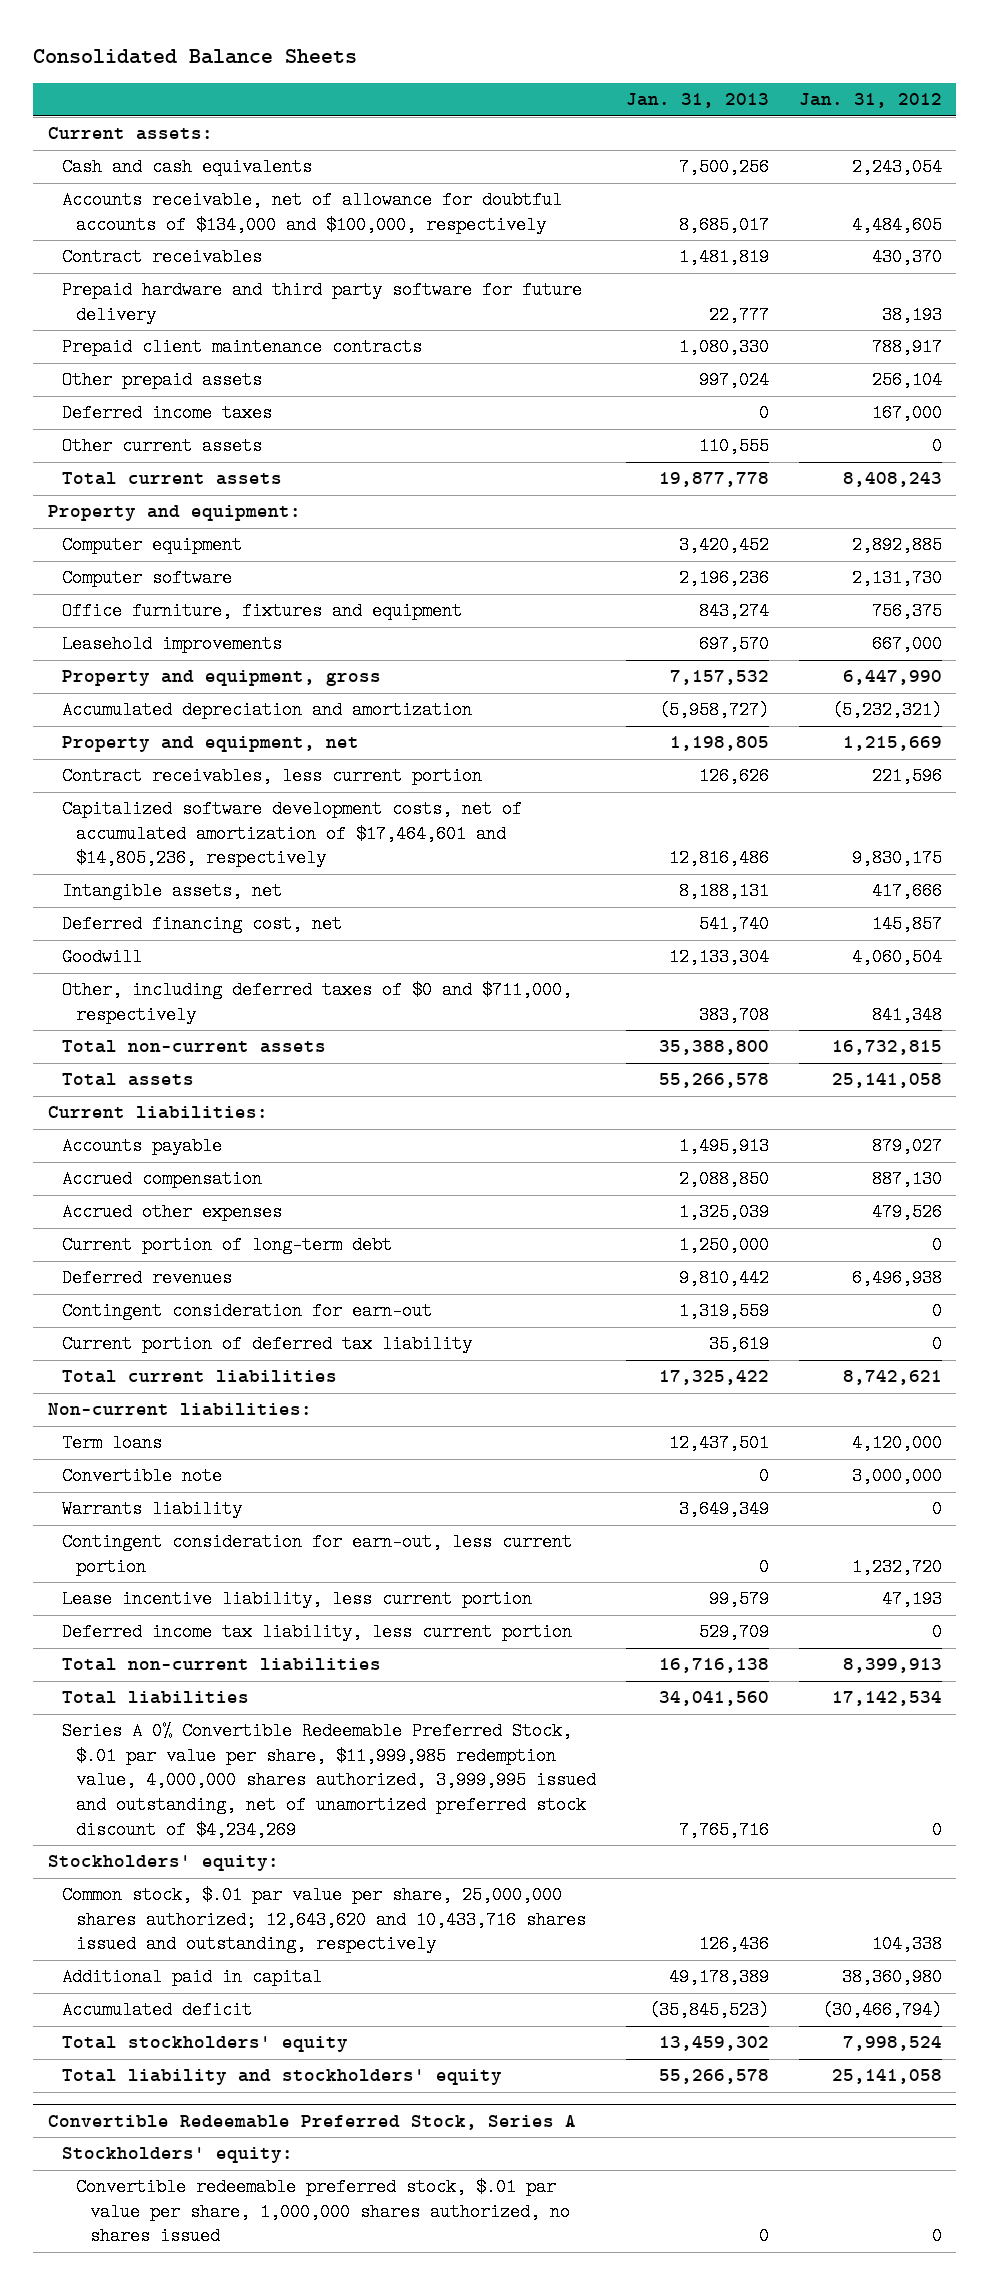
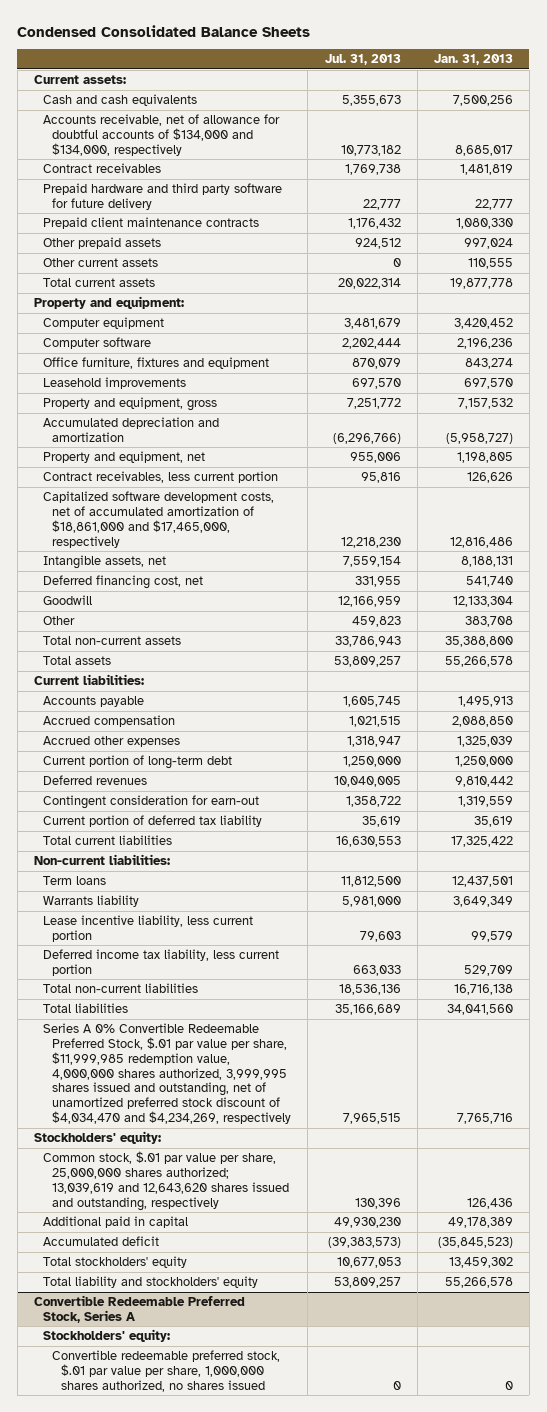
[33,49,358,65] Consolidated Balance Sheets -> [17,24,311,37] Condensed Consolidated Balance Sheets
[798,93,942,109] Jan. 31, 2012 -> none
none -> [324,54,401,66] Jul. 31, 2013
[62,191,563,234] Accounts receivable, net of allowance for doubtful accounts of $134,000 and $100,000, respectively -> [43,113,281,156] Accounts receivable, net of allowance for doubtful accounts of $134,000 and $134,000, respectively
[62,404,273,423] Deferred income taxes -> none
[62,800,523,868] Capitalized software development costs, net of accumulated amortization of $17,464,601 and $14,805,236, respectively -> [43,490,275,548] Capitalized software development costs, net of accumulated amortization of $18,861,000 and $17,465,000, respectively
[62,981,573,1024] Other, including deferred taxes of $0 and $711,000, respectively -> [43,615,76,625] Other
[62,1467,223,1486] Convertible note -> none
[62,1533,573,1576] Contingent consideration for earn-out, less current portion -> none
[62,1722,596,1839] Series A 0% Convertible Redeemable Preferred Stock, $.01 par value per share, $11,999,985 redemption value, 4,000,000 shares authorized, 3,999,995 issued and outstanding, net of unamortized preferred stock discount of $4,234,269 -> [43,1022,292,1125] Series A 0% Convertible Redeemable Preferred Stock, $.01 par value per share, $11,999,985 redemption value, 4,000,000 shares authorized, 3,999,995 shares issued and outstanding, net of unamortized preferred stock discount of $4,034,470 and $4,234,269, respectively
[62,1886,586,1954] Common stock, $.01 par value per share, 25,000,000 shares authorized; 12,643,620 and 10,433,716 shares issued and outstanding, respectively -> [43,1150,290,1211] Common stock, $.01 par value per share, 25,000,000 shares authorized; 13,039,619 and 12,643,620 shares issued and outstanding, respectively

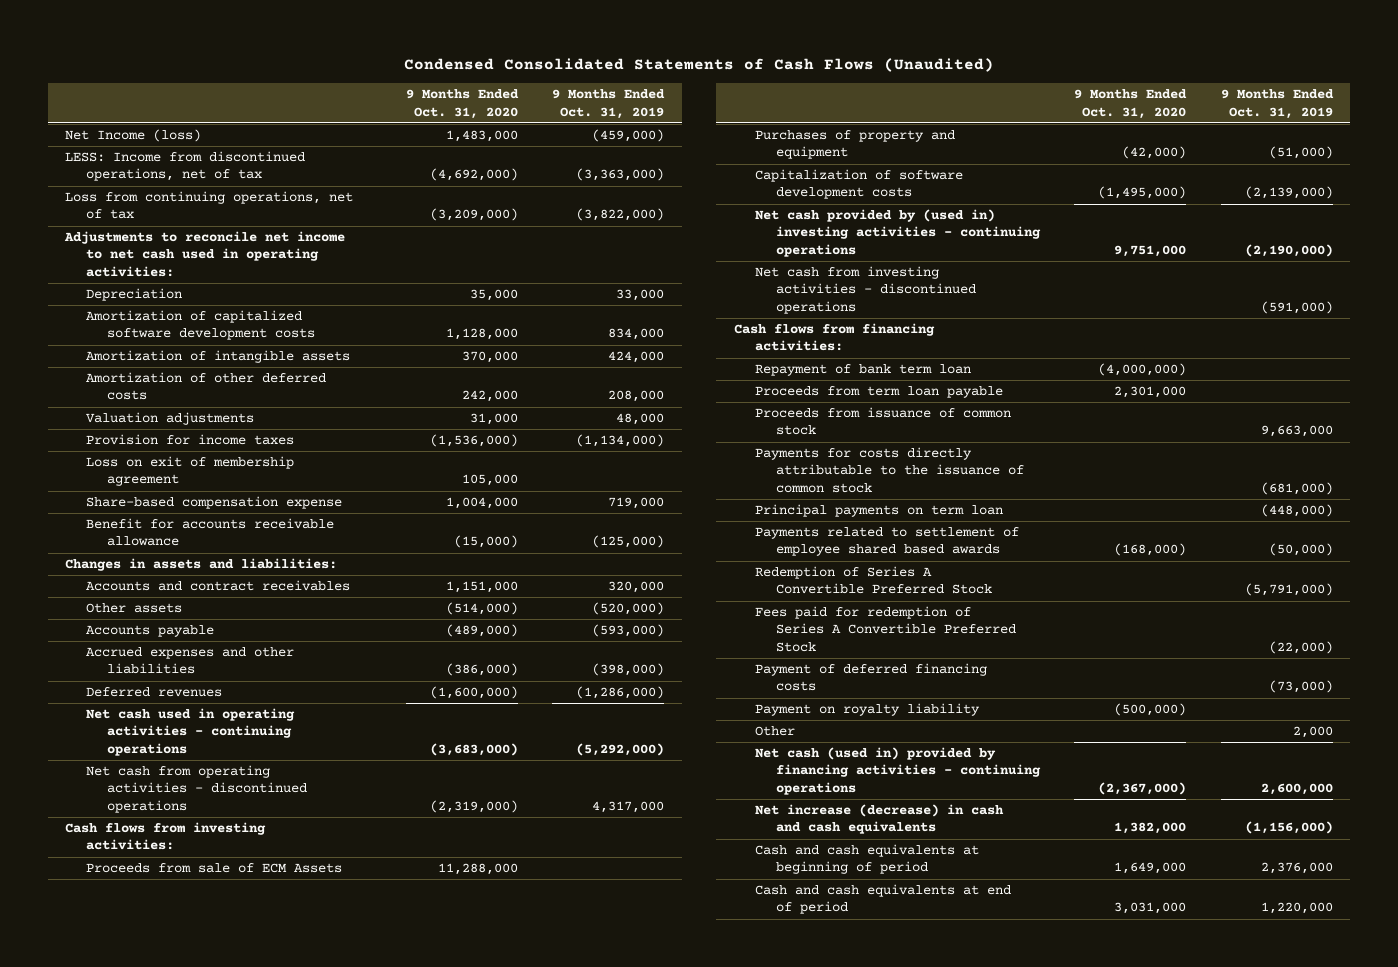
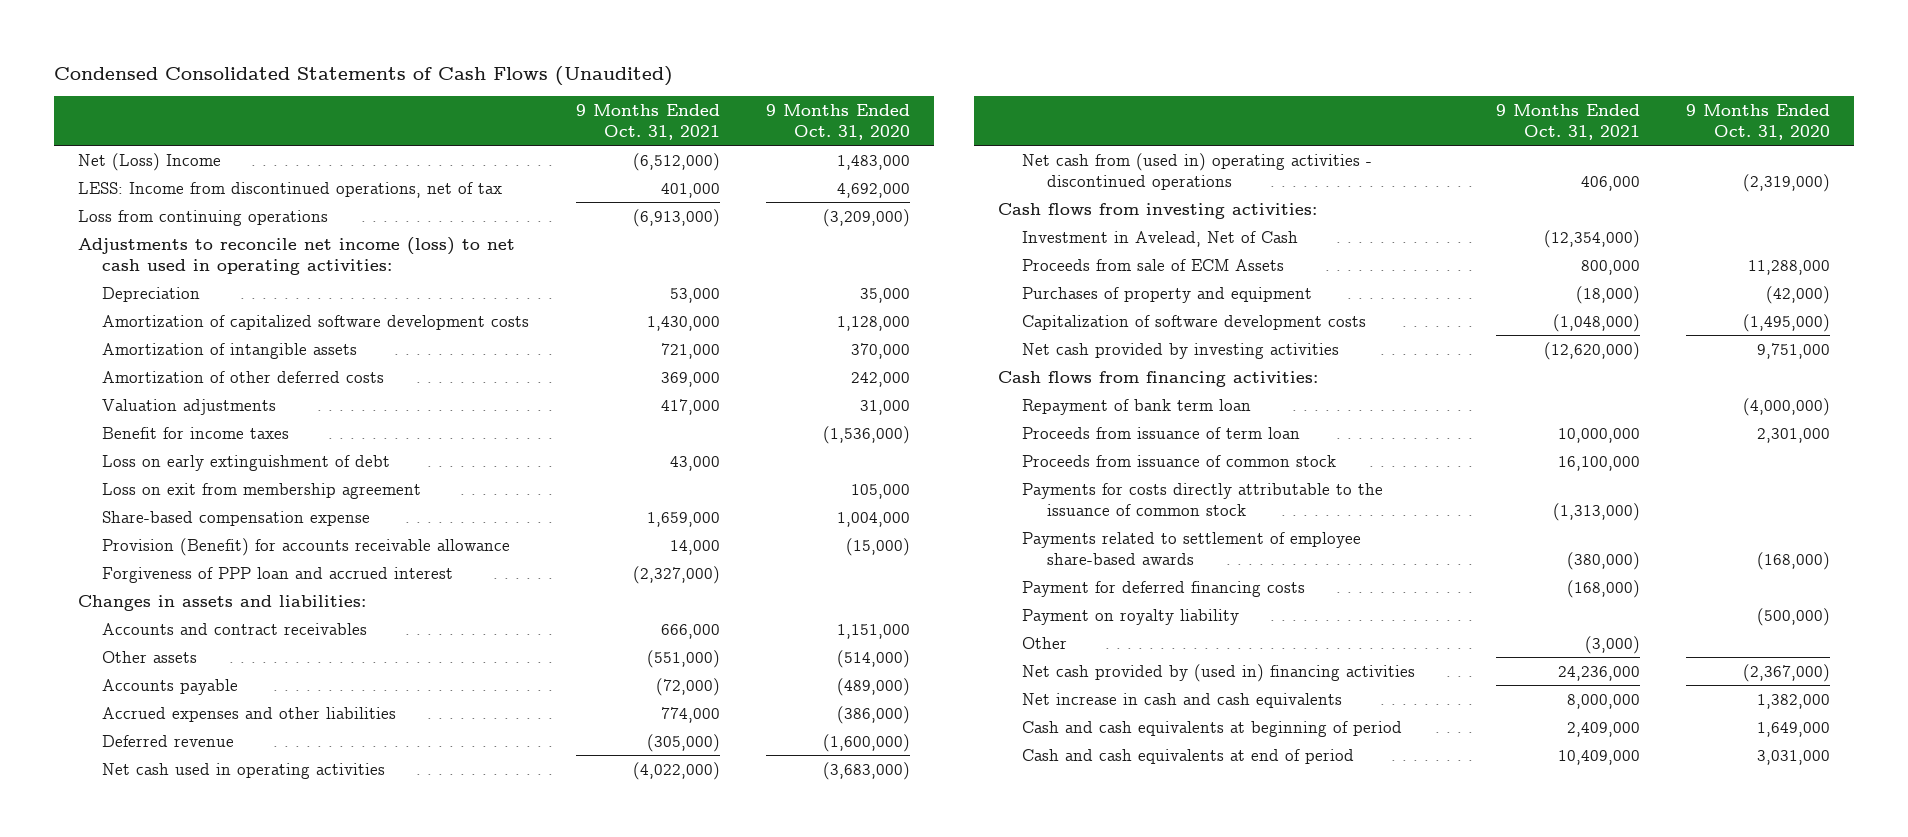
[552,89,666,119] 9 Months Ended Oct. 31, 2019 -> none
none -> [575,103,720,140] 9 Months Ended Oct. 31, 2021
[65,129,202,143] Net Income (loss) -> [77,152,221,171] Net (Loss) Income
[429,168,518,182] (4,692,000) -> [837,182,911,198] 4,692,000
[65,191,354,220] Loss from continuing operations, net of tax -> [77,209,328,226] Loss from continuing operations
[64,231,346,277] Adjustments to reconcile net income to net cash used in operating activities: -> [77,236,515,275] Adjustments to reconcile net income (loss) to net cash used in operating activities:
[86,434,295,446] Provision for income taxes -> [102,426,290,439] Benefit for income taxes
none -> [102,454,391,471] Loss on early extinguishment of debt
[86,456,295,487] Loss on exit of membership agreement -> [102,482,422,499] Loss on exit from membership agreement
[86,518,335,547] Benefit for accounts receivable allowance -> [102,537,511,556] Provision (Benefit) for accounts receivable allowance
none -> [102,566,454,583] Forgiveness of PPP loan and accrued interest
[86,687,223,698] Deferred revenues -> [102,734,235,747] Deferred revenue
[86,708,296,756] Net cash used in operating activities - continuing operations -> [102,762,386,779] Net cash used in operating activities
[86,765,308,813] Net cash from operating activities - discontinued operations -> [1022,152,1373,190] Net cash from (used in) operating activities - discontinued operations
none -> [1022,230,1299,247] Investment in Avelead, Net of Cash
[754,266,976,314] Net cash from investing activities - discontinued operations -> none
[754,209,1041,257] Net cash provided by (used in) investing activities - continuing operations -> [1022,342,1340,359] Net cash provided by investing activities
[754,386,1003,399] Proceeds from term loan payable -> [1022,426,1301,439] Proceeds from issuance of term loan
[754,504,1003,518] Principal payments on term loan -> none
[754,566,992,595] Redemption of Series A Convertible Preferred Stock -> none
[754,606,1016,652] Fees paid for redemption of Series A Convertible Preferred Stock -> none
[754,527,1019,557] Payments related to settlement of employee shared based awards -> [1022,531,1362,565] Payments related to settlement of employee share-based awards
[754,663,987,692] Payment of deferred financing costs -> [1022,580,1306,597] Payment for deferred financing costs
[754,747,1041,795] Net cash (used in) provided by financing activities - continuing operations -> [1022,663,1416,682] Net cash provided by (used in) financing activities
[754,804,1004,835] Net increase (decrease) in cash and cash equivalents -> [1022,692,1343,708] Net increase in cash and cash equivalents

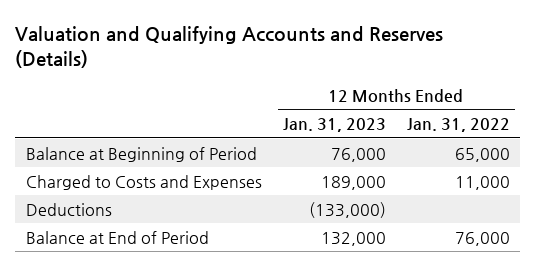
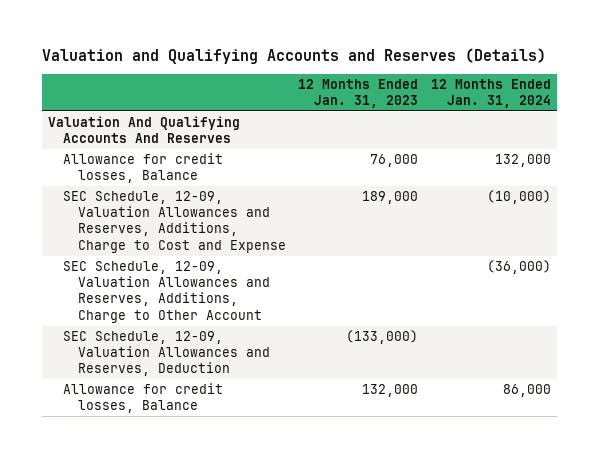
[406,118,510,133] Jan. 31, 2022 -> none
none -> [430,78,551,108] 12 Months Ended Jan. 31, 2024
none -> [47,116,240,144] Valuation And Qualifying Accounts And Reserves
[25,146,257,162] Balance at Beginning of Period -> [62,153,223,184] Allowance for credit losses, Balance
[25,174,262,190] Charged to Costs and Expenses -> [62,191,286,253] SEC Schedule, 12-09, Valuation Allowances and Reserves, Additions, Charge to Cost and Expense
none -> [62,261,270,323] SEC Schedule, 12-09, Valuation Allowances and Reserves, Additions, Charge to Other Account
[25,202,112,216] Deductions -> [62,331,270,377] SEC Schedule, 12-09, Valuation Allowances and Reserves, Deduction
[25,230,209,244] Balance at End of Period -> [62,383,223,414] Allowance for credit losses, Balance

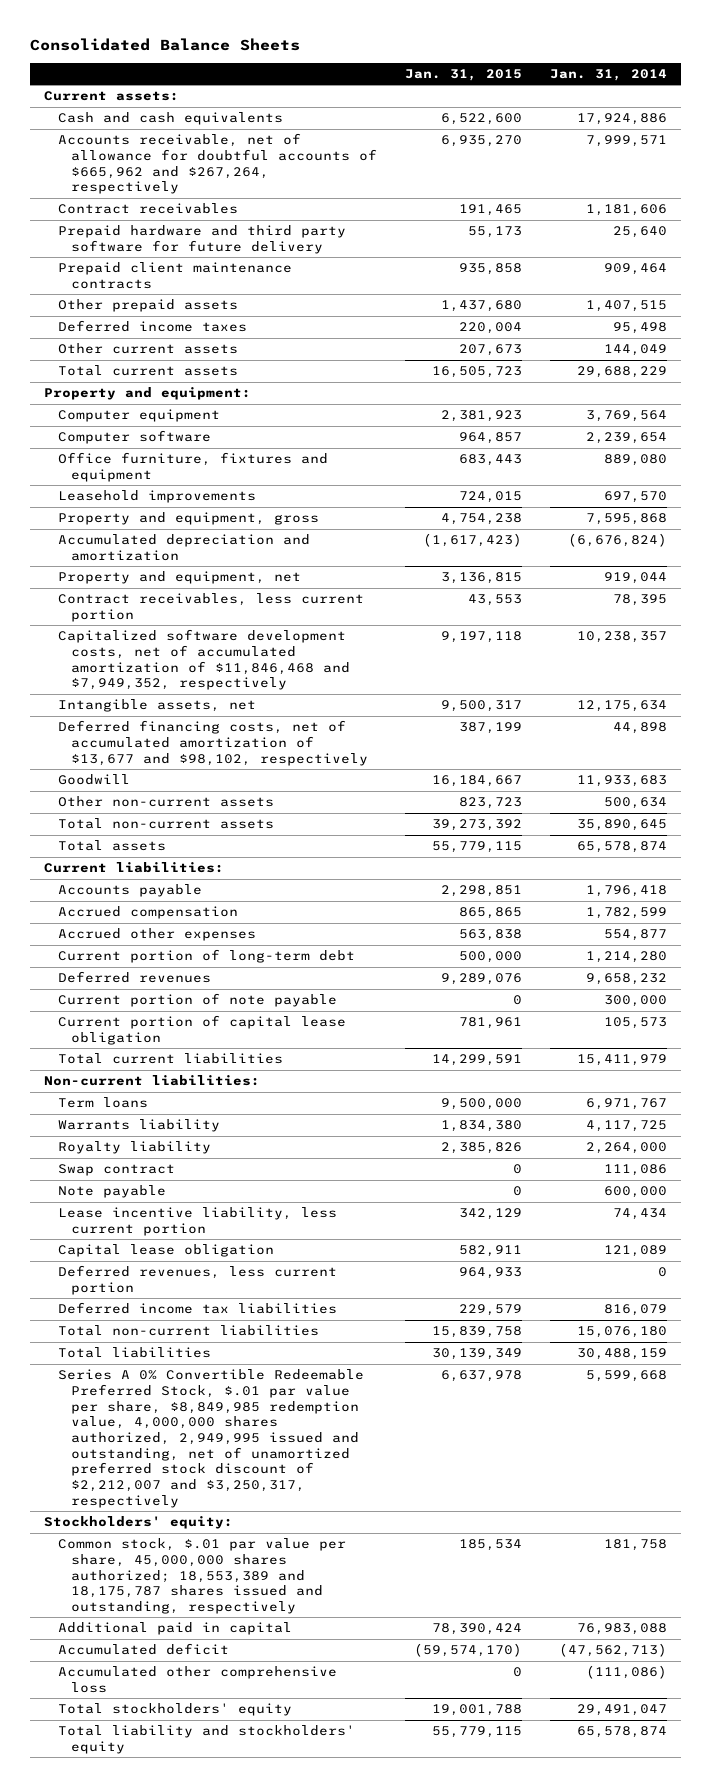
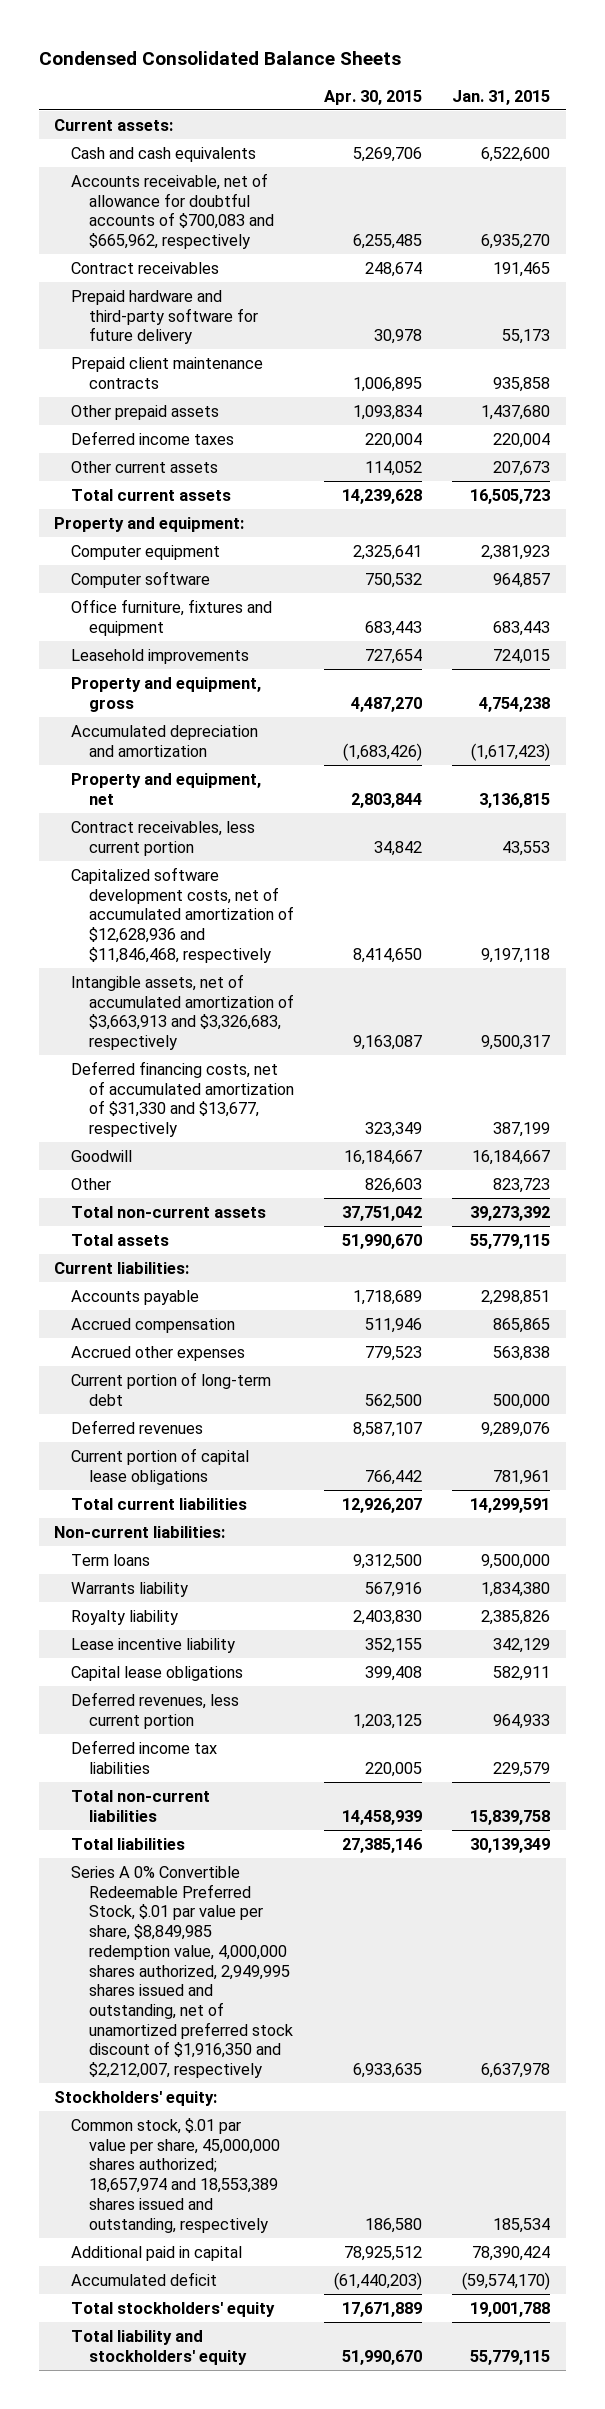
[30,37,301,51] Consolidated Balance Sheets -> [39,50,402,65] Condensed Consolidated Balance Sheets
[550,68,668,81] Jan. 31, 2014 -> none
none -> [324,89,423,105] Apr. 30, 2015
[57,133,378,195] Accounts receivable, net of allowance for doubtful accounts of $665,962 and $267,264, respectively -> [71,172,274,250] Accounts receivable, net of allowance for doubtful accounts of $700,083 and $665,962, respectively
[57,225,346,254] Prepaid hardware and third party software for future delivery -> [71,289,258,345] Prepaid hardware and third-party software for future delivery
[57,629,351,691] Capitalized software development costs, net of accumulated amortization of $11,846,468 and $7,949,352, respectively -> [71,866,294,963] Capitalized software development costs, net of accumulated amortization of $12,628,936 and $11,846,468, respectively
[57,699,256,713] Intangible assets, net -> [71,973,294,1051] Intangible assets, net of accumulated amortization of $3,663,913 and $3,326,683, respectively
[57,720,369,766] Deferred financing costs, net of accumulated amortization of $13,677 and $98,102, respectively -> [71,1060,294,1138] Deferred financing costs, net of accumulated amortization of $31,330 and $13,677, respectively
[57,796,274,808] Other non-current assets -> [71,1177,112,1190] Other
[57,993,337,1008] Current portion of note payable -> none
[57,1015,346,1045] Current portion of capital lease obligation -> [71,1447,250,1485] Current portion of capital lease obligations
[57,1164,175,1177] Swap contract -> none
[57,1185,166,1199] Note payable -> none
[57,1207,337,1236] Lease incentive liability, less current portion -> [71,1637,236,1653] Lease incentive liability
[57,1244,274,1258] Capital lease obligation -> [71,1665,244,1681] Capital lease obligations
[57,1369,364,1508] Series A 0% Convertible Redeemable Preferred Stock, $.01 par value per share, $8,849,985 redemption value, 4,000,000 shares authorized, 2,949,995 issued and outstanding, net of unamortized preferred stock discount of $2,212,007 and $3,250,317, respectively -> [71,1865,293,2079] Series A 0% Convertible Redeemable Preferred Stock, $.01 par value per share, $8,849,985 redemption value, 4,000,000 shares authorized, 2,949,995 shares issued and outstanding, net of unamortized preferred stock discount of $1,916,350 and $2,212,007, respectively
[57,1538,346,1614] Common stock, $.01 par value per share, 45,000,000 shares authorized; 18,553,389 and 18,175,787 shares issued and outstanding, respectively -> [71,2117,280,2233] Common stock, $.01 par value per share, 45,000,000 shares authorized; 18,657,974 and 18,553,389 shares issued and outstanding, respectively
[57,1666,337,1693] Accumulated other comprehensive loss -> none

